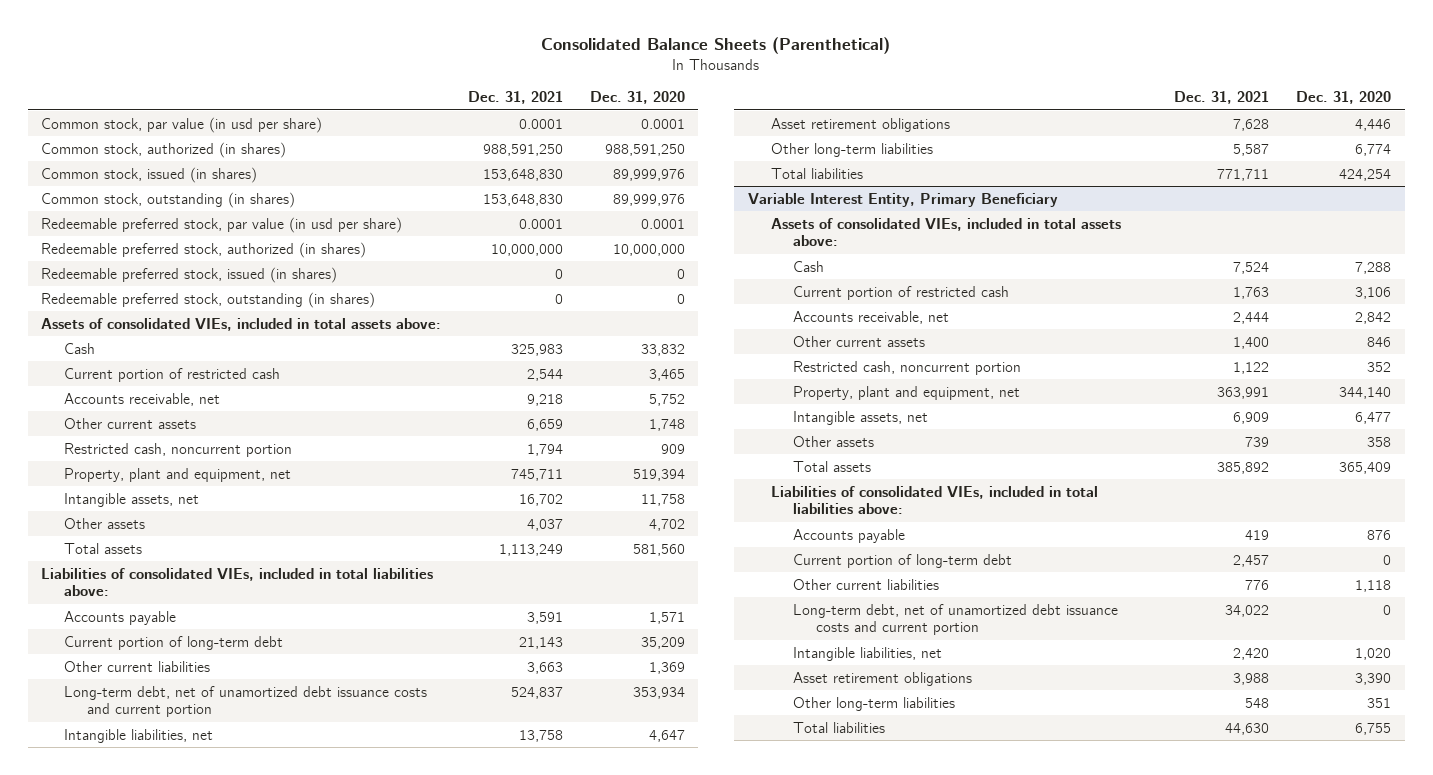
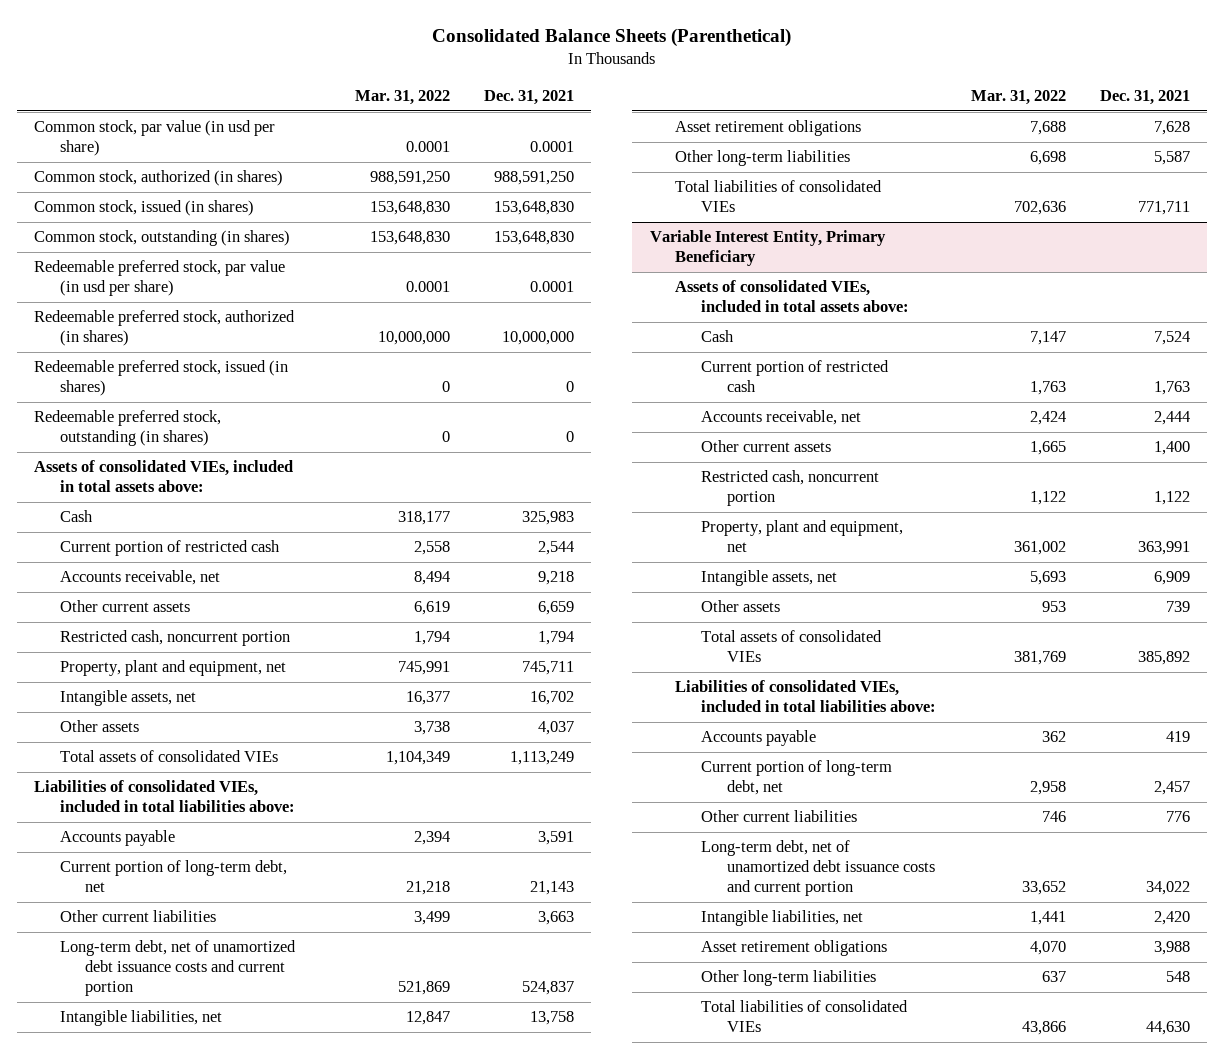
[589,90,685,104] Dec. 31, 2020 -> none
none -> [354,89,450,105] Mar. 31, 2022
[64,542,143,554] Total assets -> [59,750,278,763] Total assets of consolidated VIEs
[64,635,284,650] Current portion of long-term debt -> [59,860,287,893] Current portion of long-term debt, net
[770,167,863,179] Total liabilities -> [675,180,883,213] Total liabilities of consolidated VIEs
[793,460,872,472] Total assets -> [701,630,883,663] Total assets of consolidated VIEs
[793,553,1013,568] Current portion of long-term debt -> [701,760,893,796] Current portion of long-term debt, net
[793,721,886,733] Total liabilities -> [701,1000,909,1033] Total liabilities of consolidated VIEs

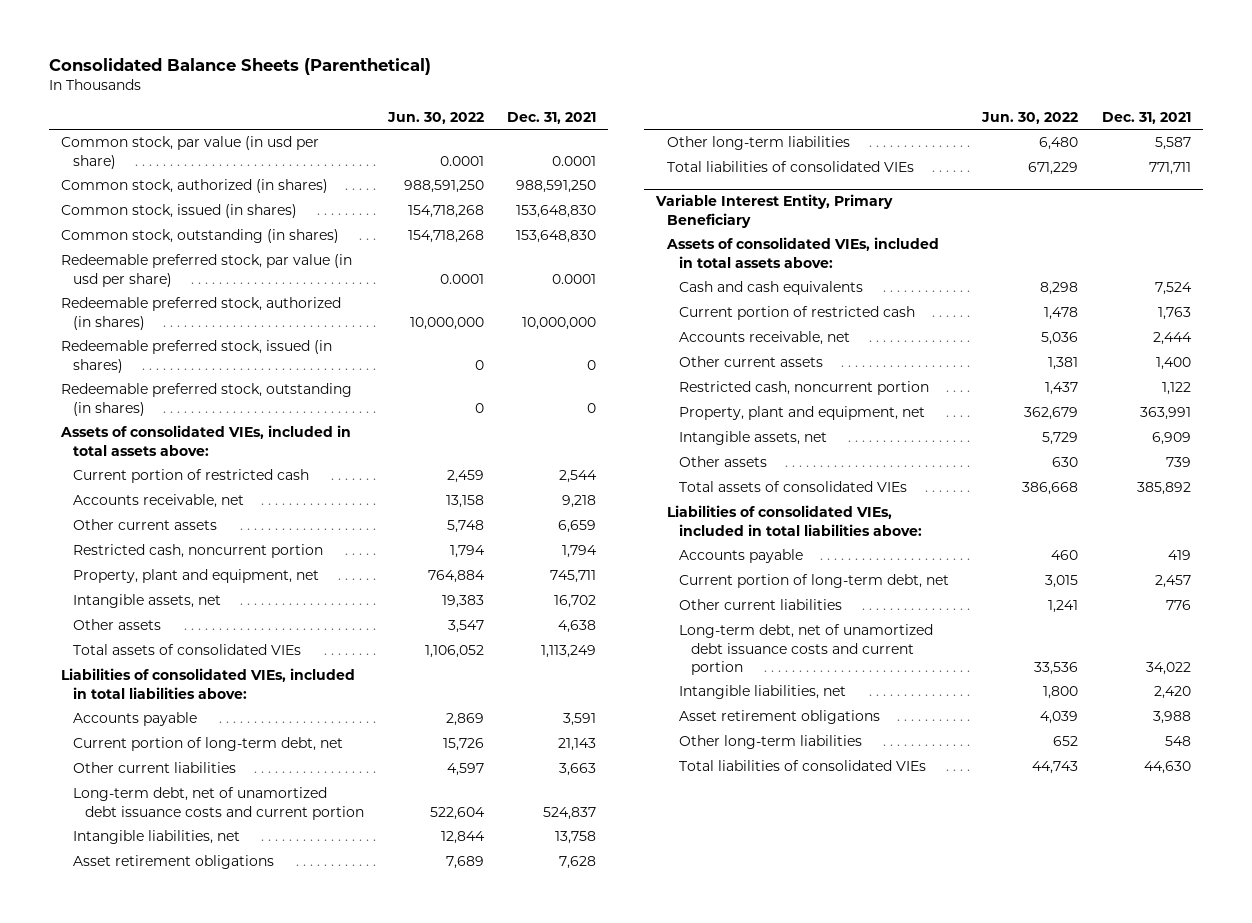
[354,89,450,105] Mar. 31, 2022 -> none
none -> [386,111,484,124] Jun. 30, 2022
[59,510,93,523] Cash -> none
[538,721,575,736] 4,037 -> [558,620,597,634] 4,638
[701,330,735,343] Cash -> [679,281,864,296] Cash and cash equivalents

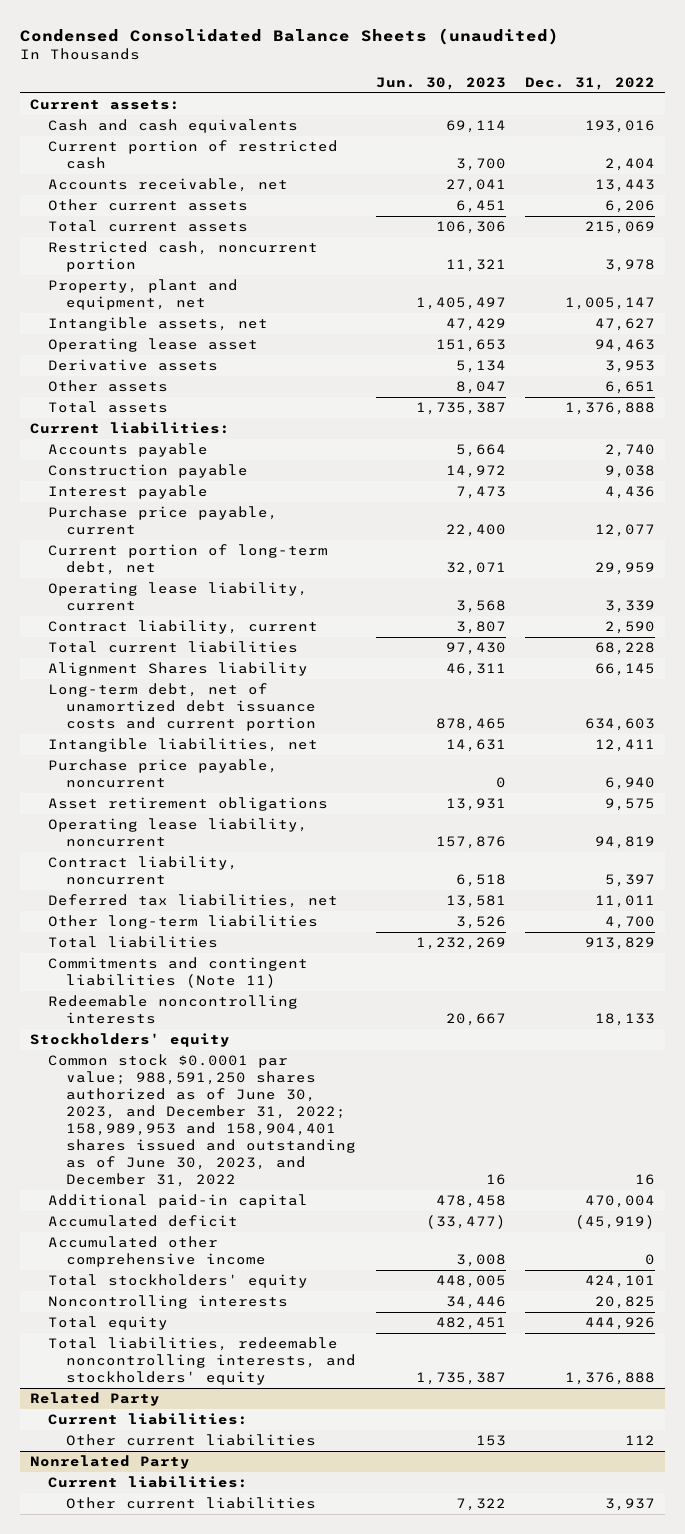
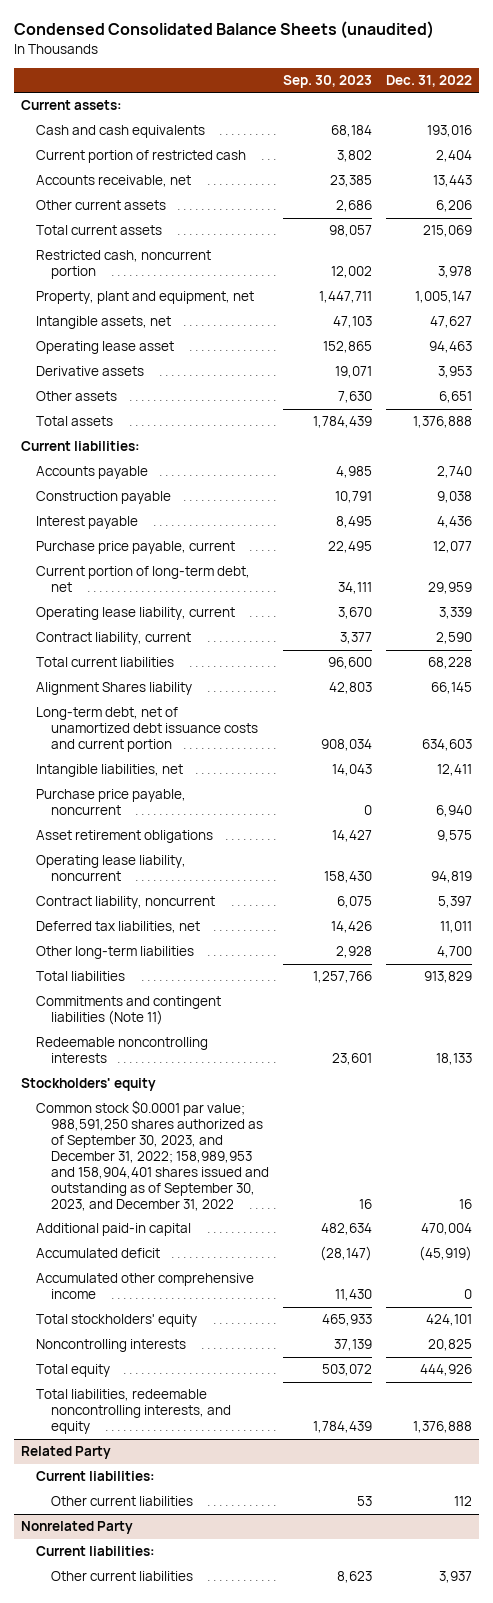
[375,76,506,90] Jun. 30, 2023 -> none
none -> [282,74,372,88] Sep. 30, 2023
[48,1054,357,1187] Common stock $0.0001 par value; 988,591,250 shares authorized as of June 30, 2023, and December 31, 2022; 158,989,953 and 158,904,401 shares issued and outstanding as of June 30, 2023, and December 31, 2022 -> [35,1100,269,1211] Common stock $0.0001 par value; 988,591,250 shares authorized as of September 30, 2023, and December 31, 2022; 158,989,953 and 158,904,401 shares issued and outstanding as of September 30, 2023, and December 31, 2022
[48,1337,357,1386] Total liabilities, redeemable noncontrolling interests, and stockholders' equity -> [35,1389,231,1435] Total liabilities, redeemable noncontrolling interests, and equity

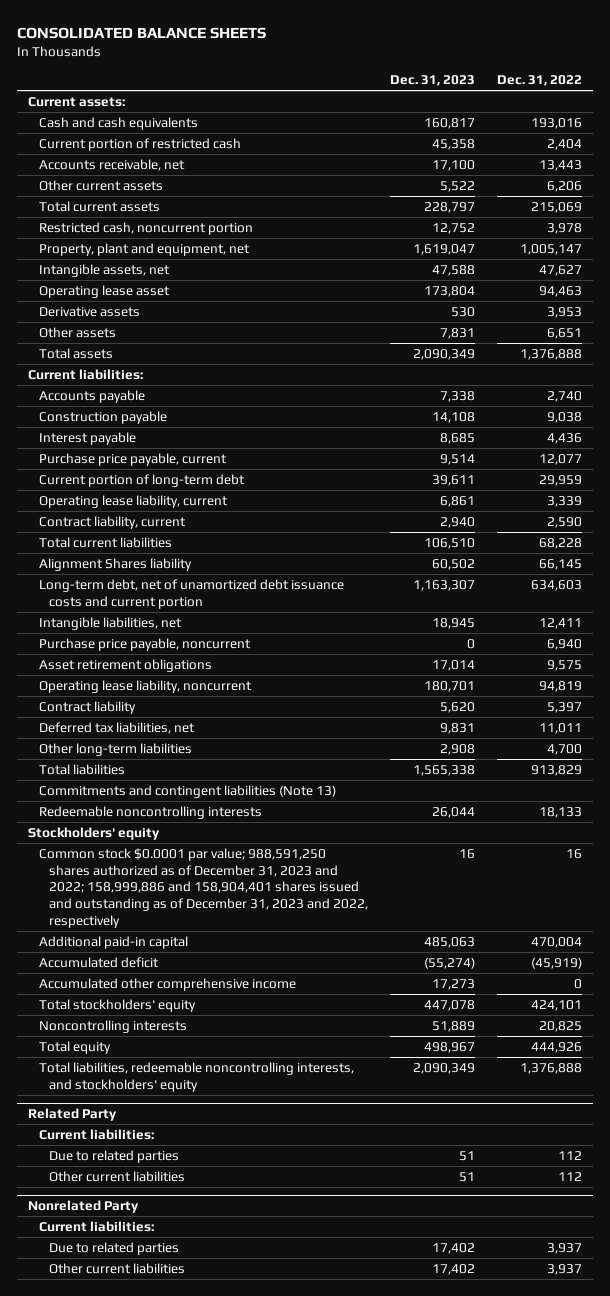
[14,21,435,40] Condensed Consolidated Balance Sheets (unaudited) -> [17,27,267,40] CONSOLIDATED BALANCE SHEETS
[282,74,372,88] Sep. 30, 2023 -> none
none -> [390,75,476,87] Dec. 31, 2023
[35,566,250,593] Current portion of long-term debt, net -> [38,473,245,487] Current portion of long-term debt
[35,896,215,910] Contract liability, noncurrent -> [38,700,136,714] Contract liability
[35,996,221,1026] Commitments and contingent liabilities (Note 11) -> [38,784,336,798] Commitments and contingent liabilities (Note 13)
[35,1100,269,1211] Common stock $0.0001 par value; 988,591,250 shares authorized as of September 30, 2023, and December 31, 2022; 158,989,953 and 158,904,401 shares issued and outstanding as of September 30, 2023, and December 31, 2022 -> [38,847,369,929] Common stock $0.0001 par value; 988,591,250 shares authorized as of December 31, 2023 and 2022; 158,999,886 and 158,904,401 shares issued and outstanding as of December 31, 2023 and 2022, respectively
[35,1389,231,1435] Total liabilities, redeemable noncontrolling interests, and equity -> [38,1061,354,1092] Total liabilities, redeemable noncontrolling interests, and stockholders' equity
none -> [49,1149,180,1163] Due to related parties
none -> [49,1241,180,1255] Due to related parties

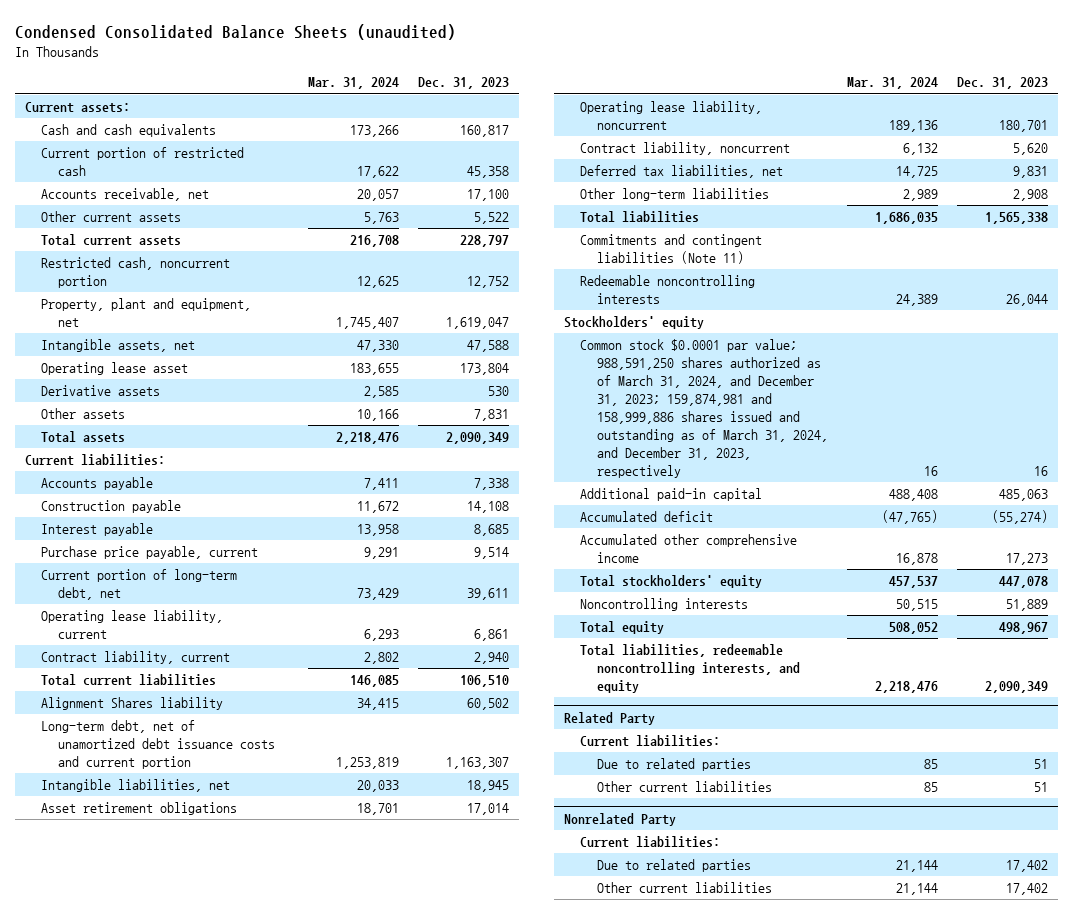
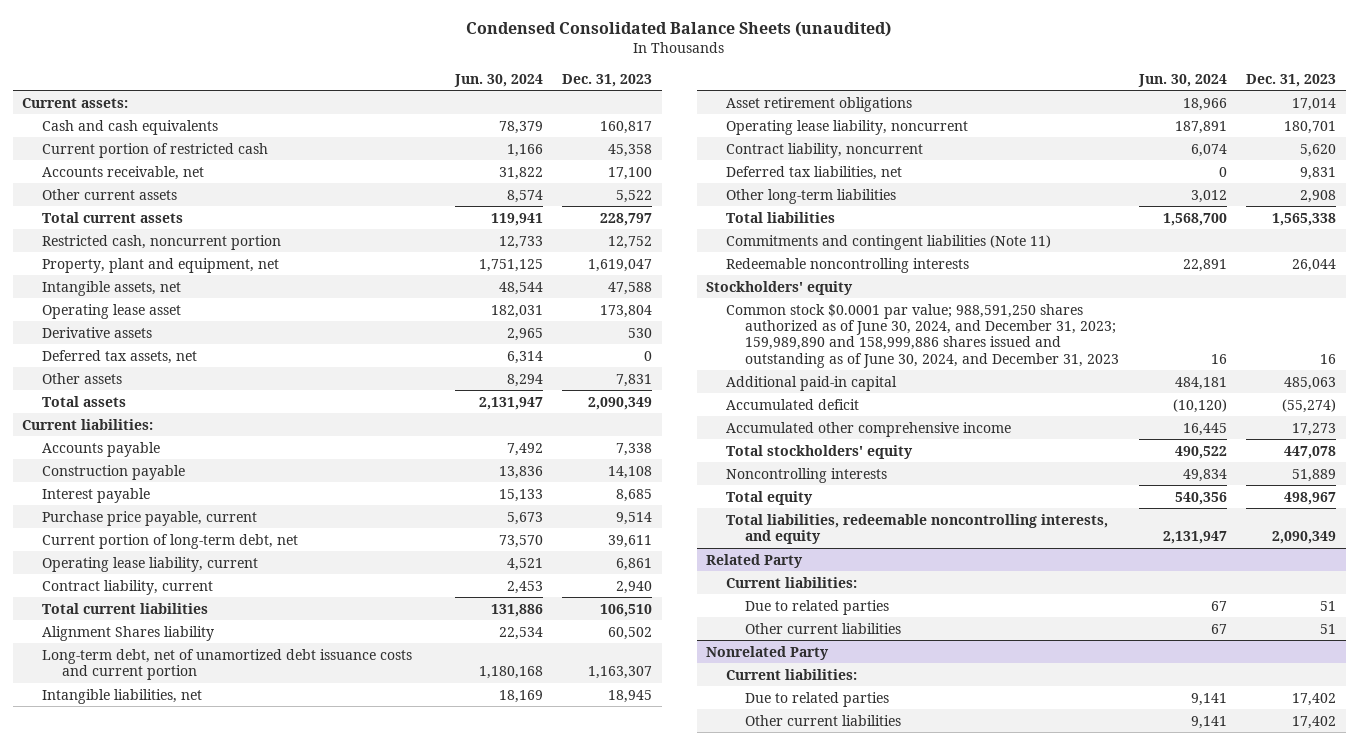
[307,77,399,90] Mar. 31, 2024 -> none
none -> [453,73,543,87] Jun. 30, 2024
none -> [41,349,197,364] Deferred tax assets, net
[580,339,828,478] Common stock $0.0001 par value; 988,591,250 shares authorized as of March 31, 2024, and December 31, 2023; 159,874,981 and 158,999,886 shares issued and outstanding as of March 31, 2024, and December 31, 2023, respectively -> [725,303,1120,368] Common stock $0.0001 par value; 988,591,250 shares authorized as of June 30, 2024, and December 31, 2023; 159,989,890 and 158,999,886 shares issued and outstanding as of June 30, 2024, and December 31, 2023

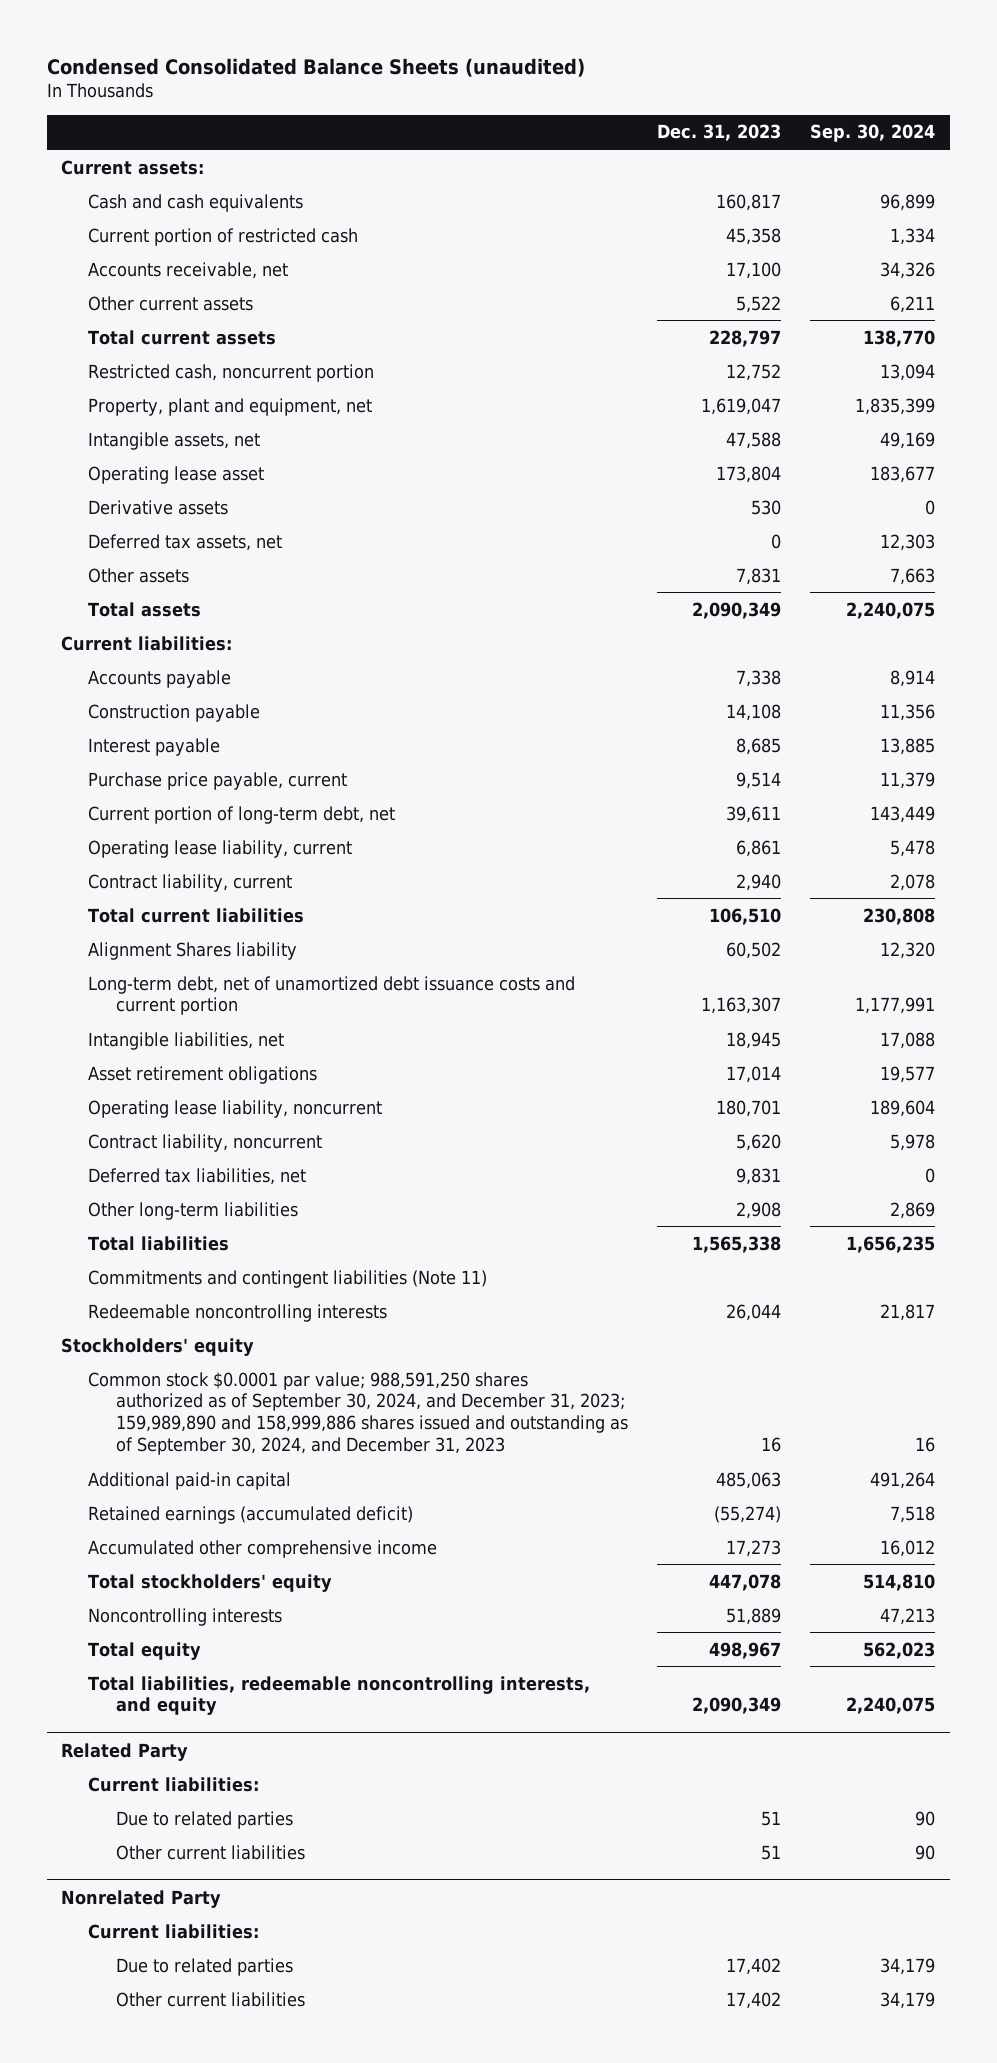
[453,73,543,87] Jun. 30, 2024 -> none
none -> [810,124,936,143] Sep. 30, 2024
[725,303,1120,368] Common stock $0.0001 par value; 988,591,250 shares authorized as of June 30, 2024, and December 31, 2023; 159,989,890 and 158,999,886 shares issued and outstanding as of June 30, 2024, and December 31, 2023 -> [88,1371,628,1456] Common stock $0.0001 par value; 988,591,250 shares authorized as of September 30, 2024, and December 31, 2023; 159,989,890 and 158,999,886 shares issued and outstanding as of September 30, 2024, and December 31, 2023
[725,398,859,410] Accumulated deficit -> [88,1505,414,1524] Retained earnings (accumulated deficit)

